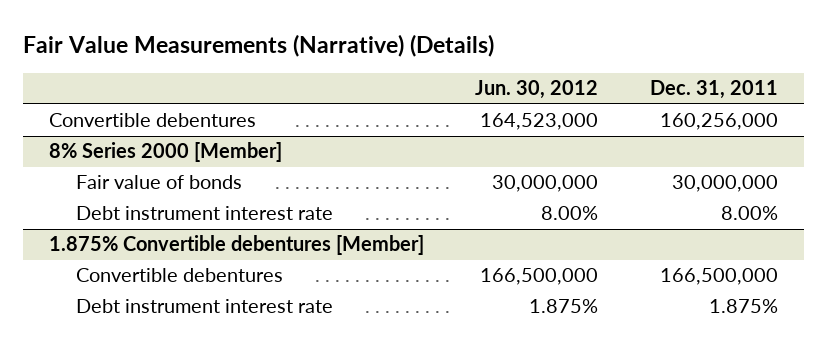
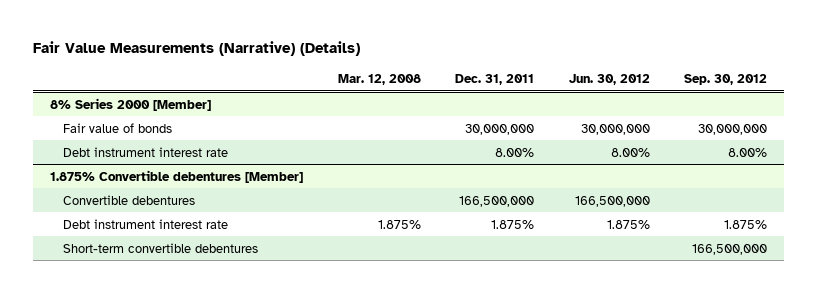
none -> [337,74,421,86] Mar. 12, 2008
none -> [684,74,768,86] Sep. 30, 2012
[48,113,256,128] Convertible debentures -> none
none -> [63,242,259,253] Short-term convertible debentures

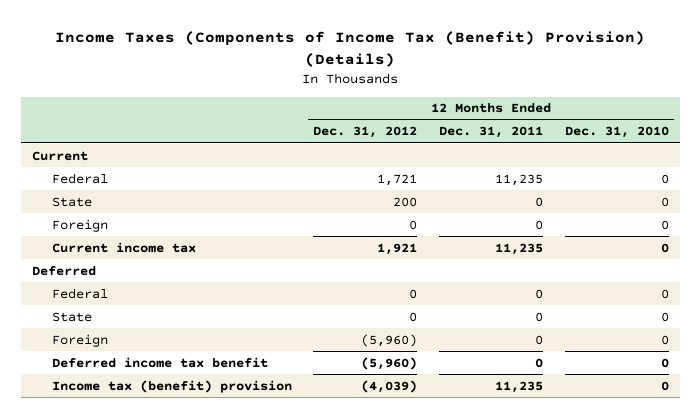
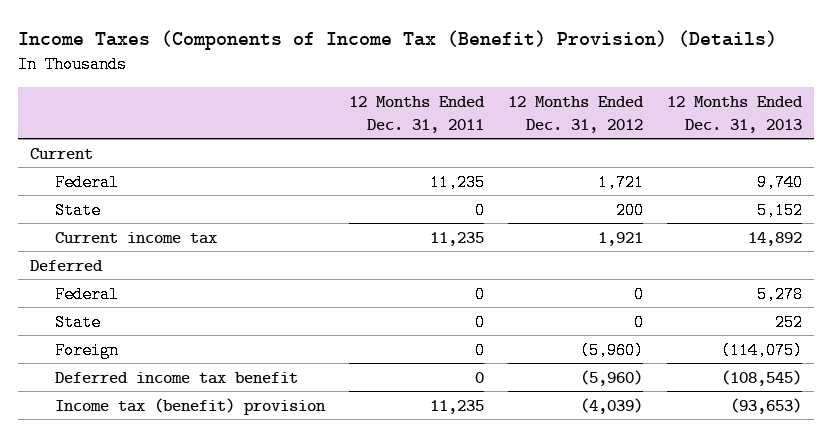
[564,126,669,139] Dec. 31, 2010 -> none
none -> [667,95,804,133] 12 Months Ended Dec. 31, 2013
[51,218,108,232] Foreign -> none

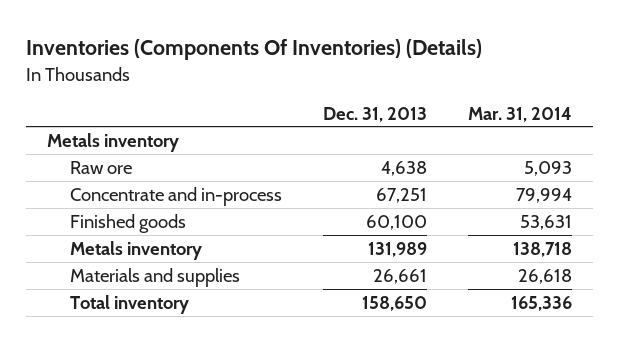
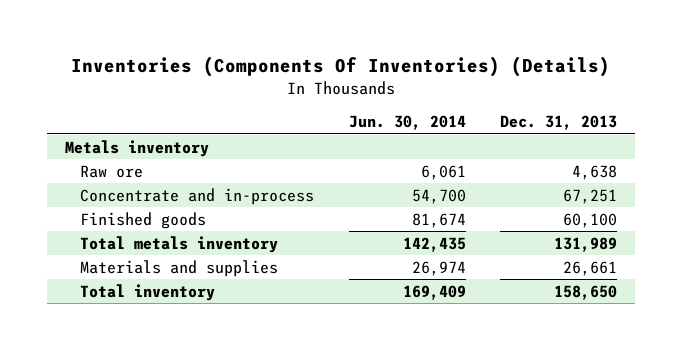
[468,106,573,122] Mar. 31, 2014 -> none
none -> [348,115,466,131] Jun. 30, 2014
[70,241,203,261] Metals inventory -> [79,235,278,253] Total metals inventory

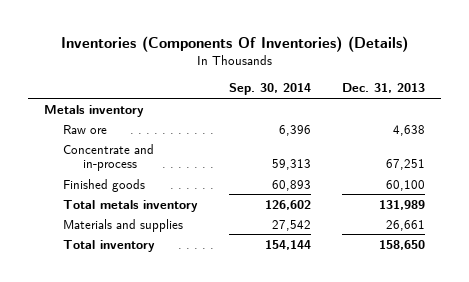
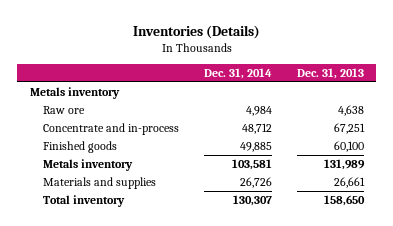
[60,35,408,52] Inventories (Components Of Inventories) (Details) -> [132,24,260,39] Inventories (Details)
[229,83,312,96] Sep. 30, 2014 -> none
none -> [203,67,272,79] Dec. 31, 2014
[63,199,199,212] Total metals inventory -> [42,158,133,171] Metals inventory

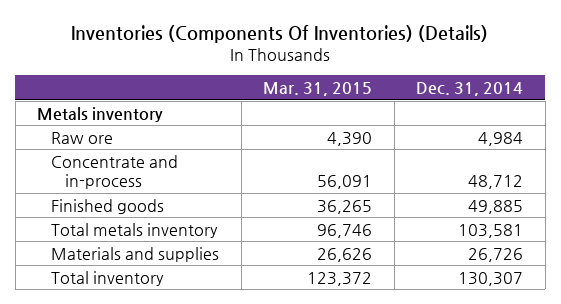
[132,24,260,39] Inventories (Details) -> [71,25,489,44] Inventories (Components Of Inventories) (Details)
[296,67,364,79] Dec. 31, 2013 -> none
none -> [263,81,373,96] Mar. 31, 2015
[42,158,133,171] Metals inventory -> [51,222,219,238] Total metals inventory

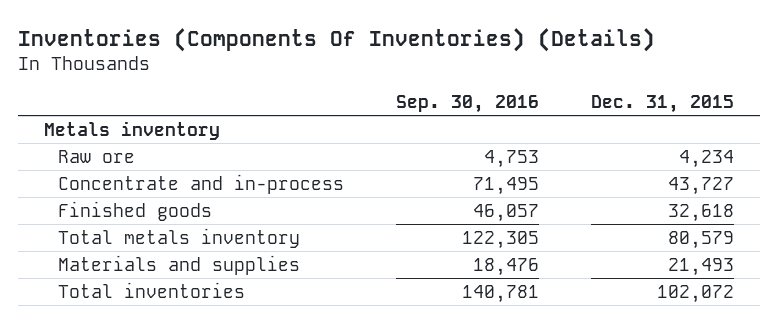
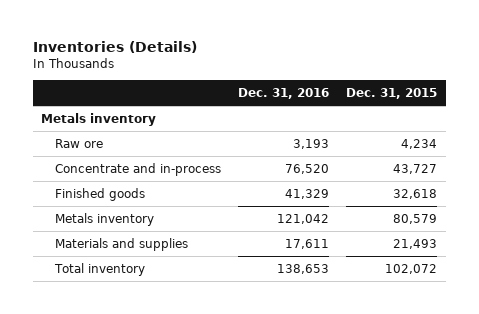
[18,28,656,53] Inventories (Components Of Inventories) (Details) -> [32,40,197,53] Inventories (Details)
[395,94,539,113] Sep. 30, 2016 -> none
none -> [238,88,330,100] Dec. 31, 2016
[57,227,300,248] Total metals inventory -> [55,213,155,227] Metals inventory
[57,281,245,298] Total inventories -> [54,263,146,277] Total inventory

